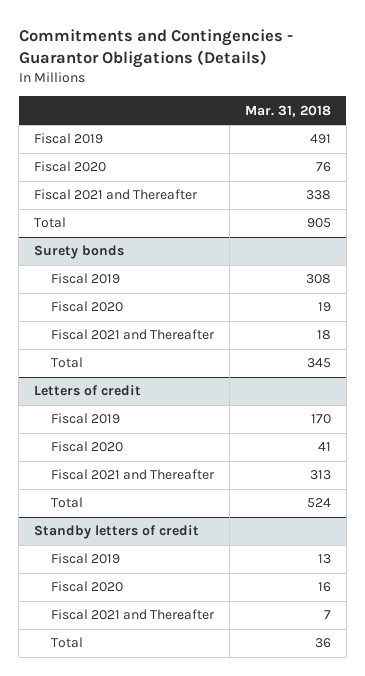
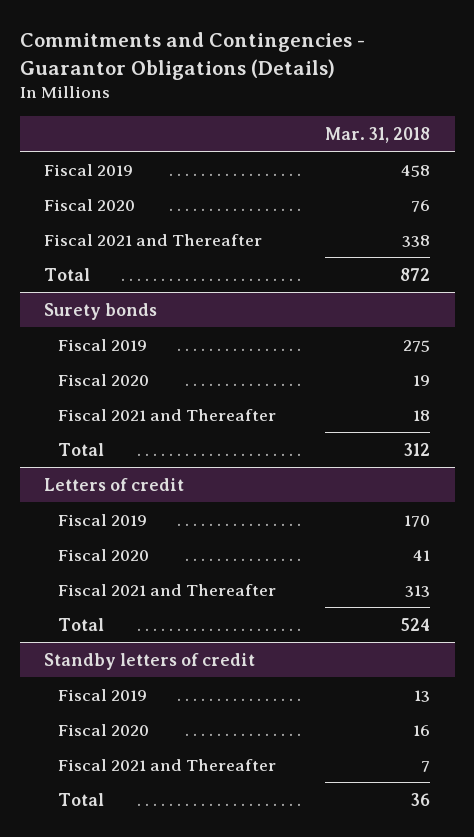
[309,134,331,145] 491 -> [401,164,431,177] 458
[306,218,331,229] 905 -> [400,267,431,281] 872
[305,274,331,285] 308 -> [403,339,431,352] 275
[306,358,331,369] 345 -> [404,442,431,456] 312

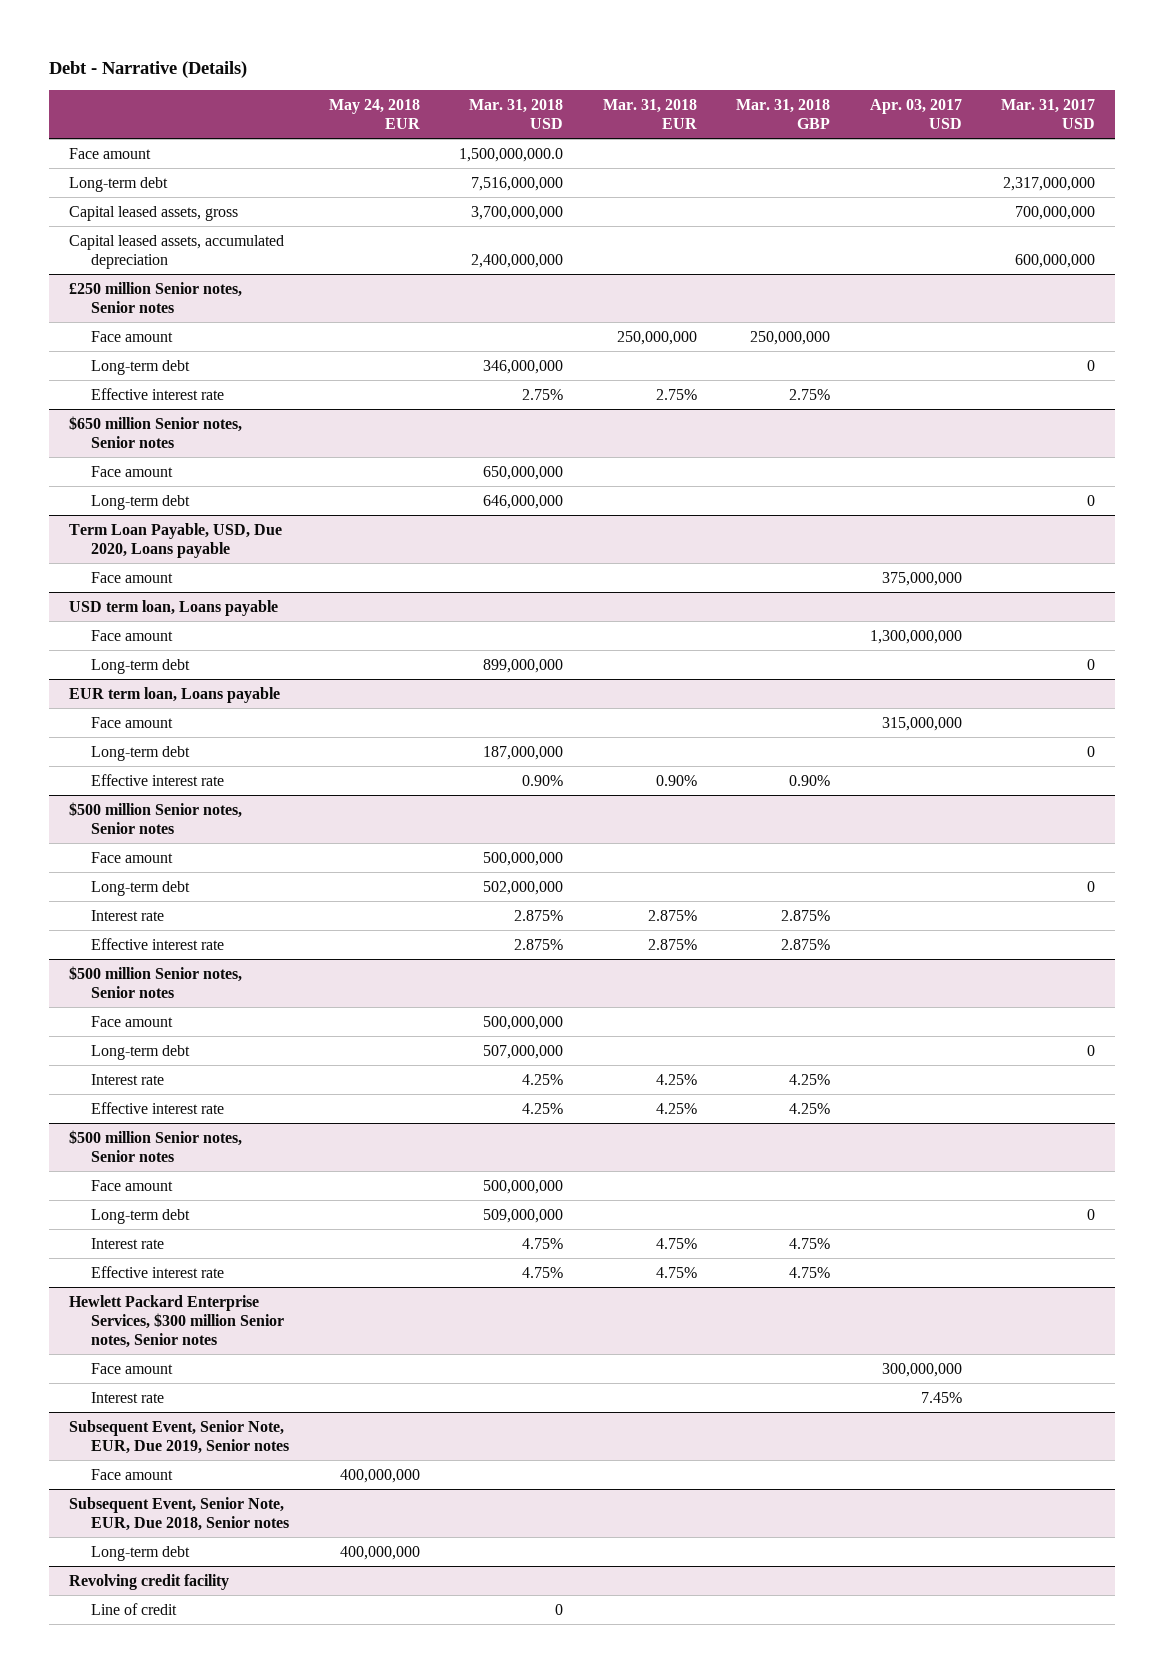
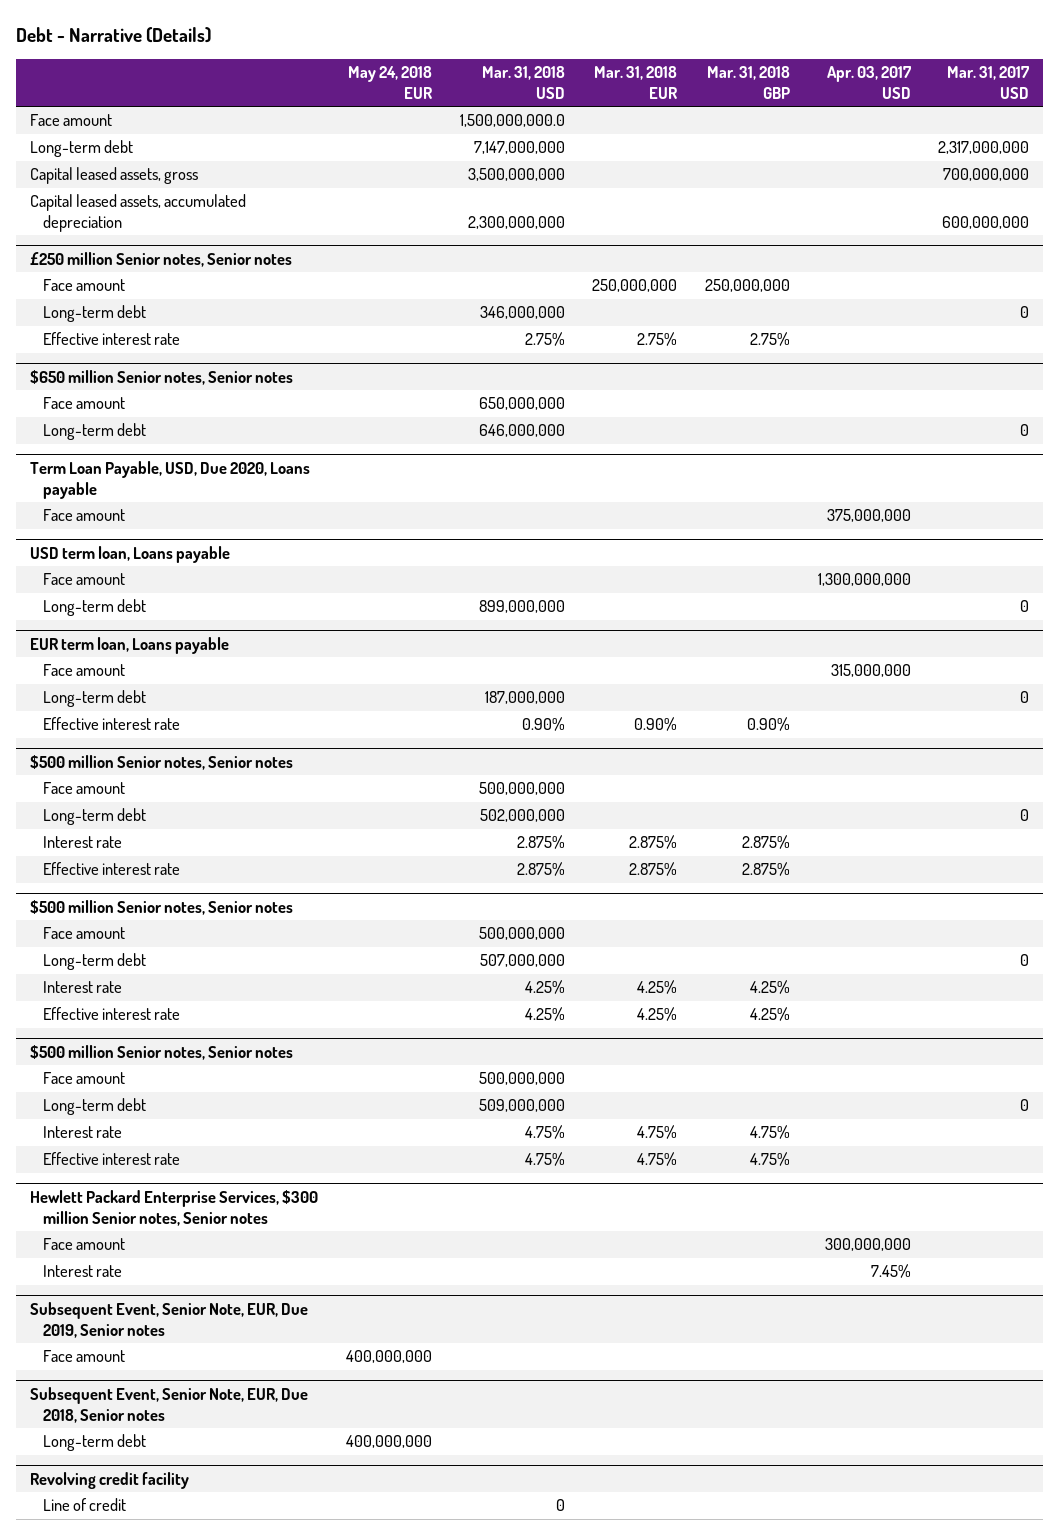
[471,176,564,191] 7,516,000,000 -> [473,141,565,155] 7,147,000,000
[471,205,564,220] 3,700,000,000 -> [467,168,565,182] 3,500,000,000
[471,253,564,268] 2,400,000,000 -> [467,216,565,230] 2,300,000,000

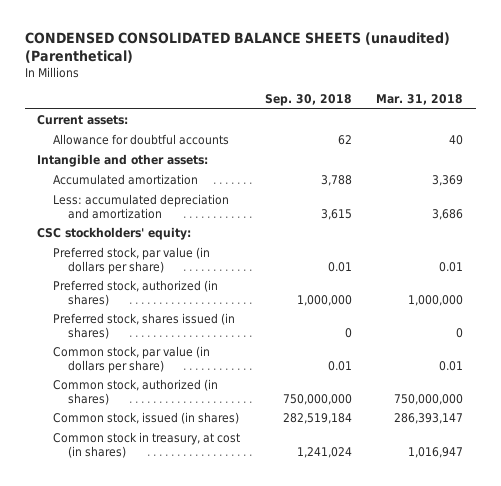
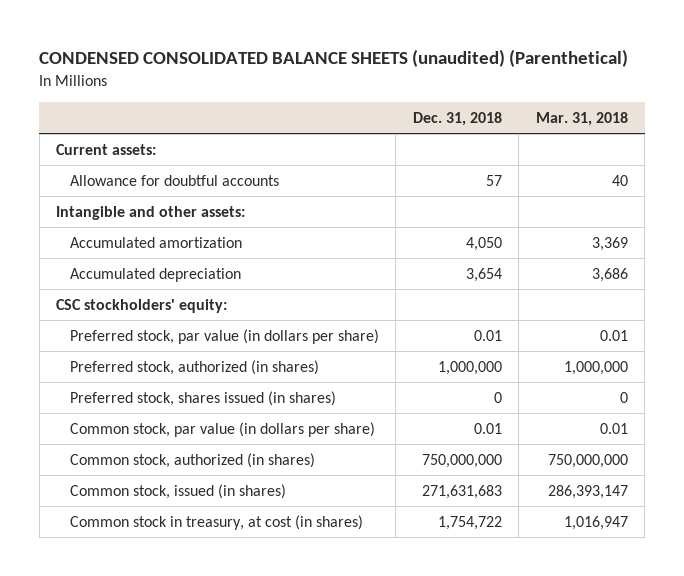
[264,94,352,107] Sep. 30, 2018 -> none
none -> [412,111,502,126] Dec. 31, 2018
[52,194,229,219] Less: accumulated depreciation and amortization -> [69,267,241,282] Accumulated depreciation

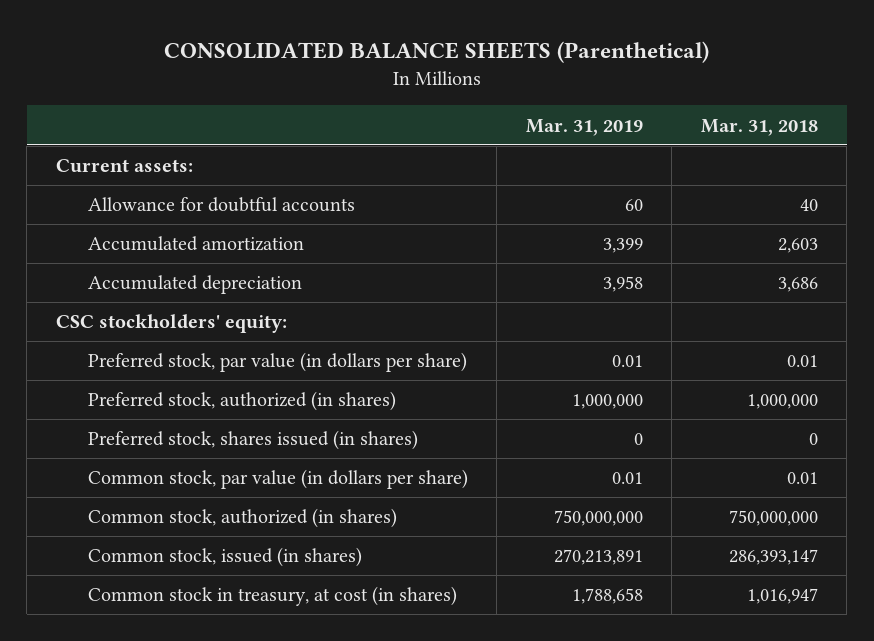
[39,49,629,68] CONDENSED CONSOLIDATED BALANCE SHEETS (unaudited) (Parenthetical) -> [163,41,709,64] CONSOLIDATED BALANCE SHEETS (Parenthetical)
[412,111,502,126] Dec. 31, 2018 -> none
none -> [525,118,643,136] Mar. 31, 2019
[56,205,246,220] Intangible and other assets: -> none
[591,236,628,251] 3,369 -> [777,238,818,254] 2,603

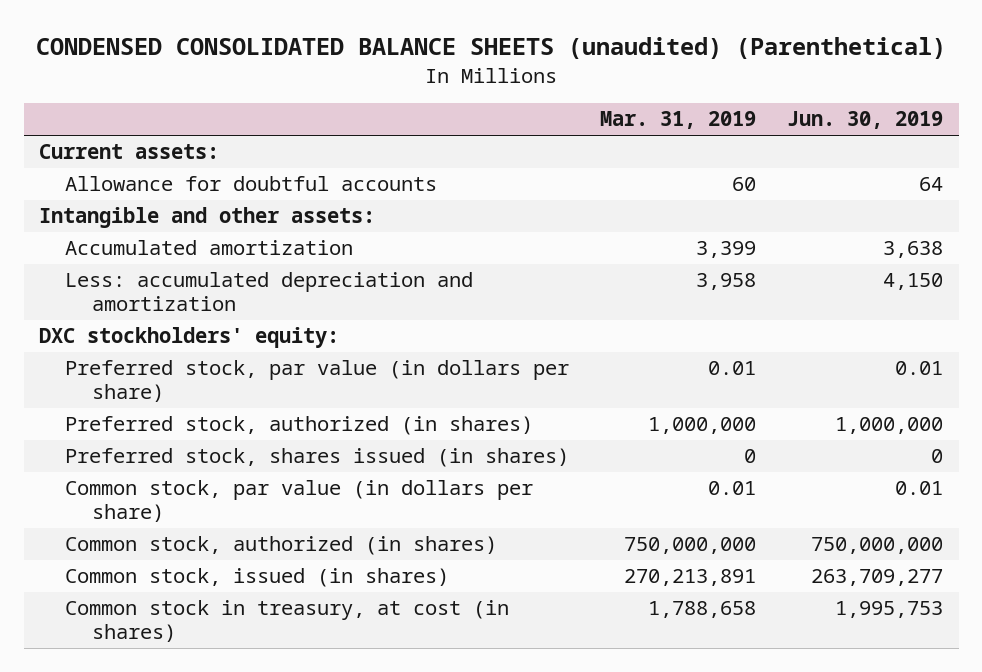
[163,41,709,64] CONSOLIDATED BALANCE SHEETS (Parenthetical) -> [36,37,947,60] CONDENSED CONSOLIDATED BALANCE SHEETS (unaudited) (Parenthetical)
[700,118,818,136] Mar. 31, 2018 -> none
none -> [787,111,944,130] Jun. 30, 2019
none -> [39,207,376,229] Intangible and other assets:
[87,275,302,295] Accumulated depreciation -> [65,272,474,311] Less: accumulated depreciation and amortization
[55,314,287,334] CSC stockholders' equity: -> [39,327,340,349] DXC stockholders' equity:

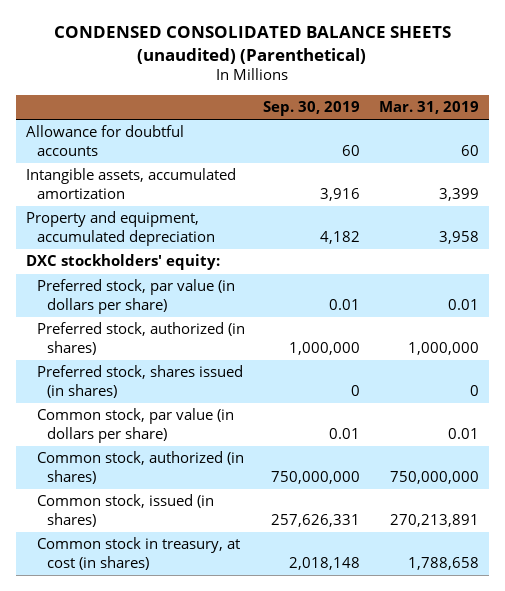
[787,111,944,130] Jun. 30, 2019 -> none
none -> [263,101,361,117] Sep. 30, 2019
[39,144,220,160] Current assets: -> none
[39,207,376,229] Intangible and other assets: -> none
[65,240,354,256] Accumulated amortization -> [25,168,236,199] Intangible assets, accumulated amortization
[65,272,474,311] Less: accumulated depreciation and amortization -> [25,211,215,246] Property and equipment, accumulated depreciation

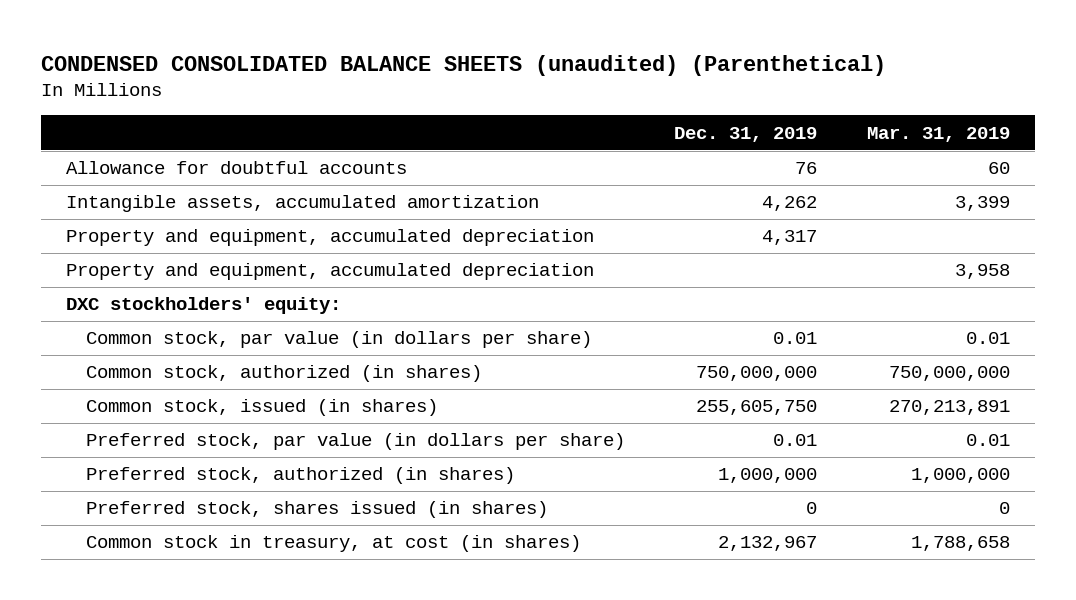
[263,101,361,117] Sep. 30, 2019 -> none
none -> [674,126,818,142] Dec. 31, 2019
none -> [66,229,595,247] Property and equipment, accumulated depreciation
[36,279,235,314] Preferred stock, par value (in dollars per share) -> [85,433,625,451] Preferred stock, par value (in dollars per share)
[36,322,245,355] Preferred stock, authorized (in shares) -> [85,467,515,485] Preferred stock, authorized (in shares)
[36,365,243,398] Preferred stock, shares issued (in shares) -> [85,501,548,519] Preferred stock, shares issued (in shares)

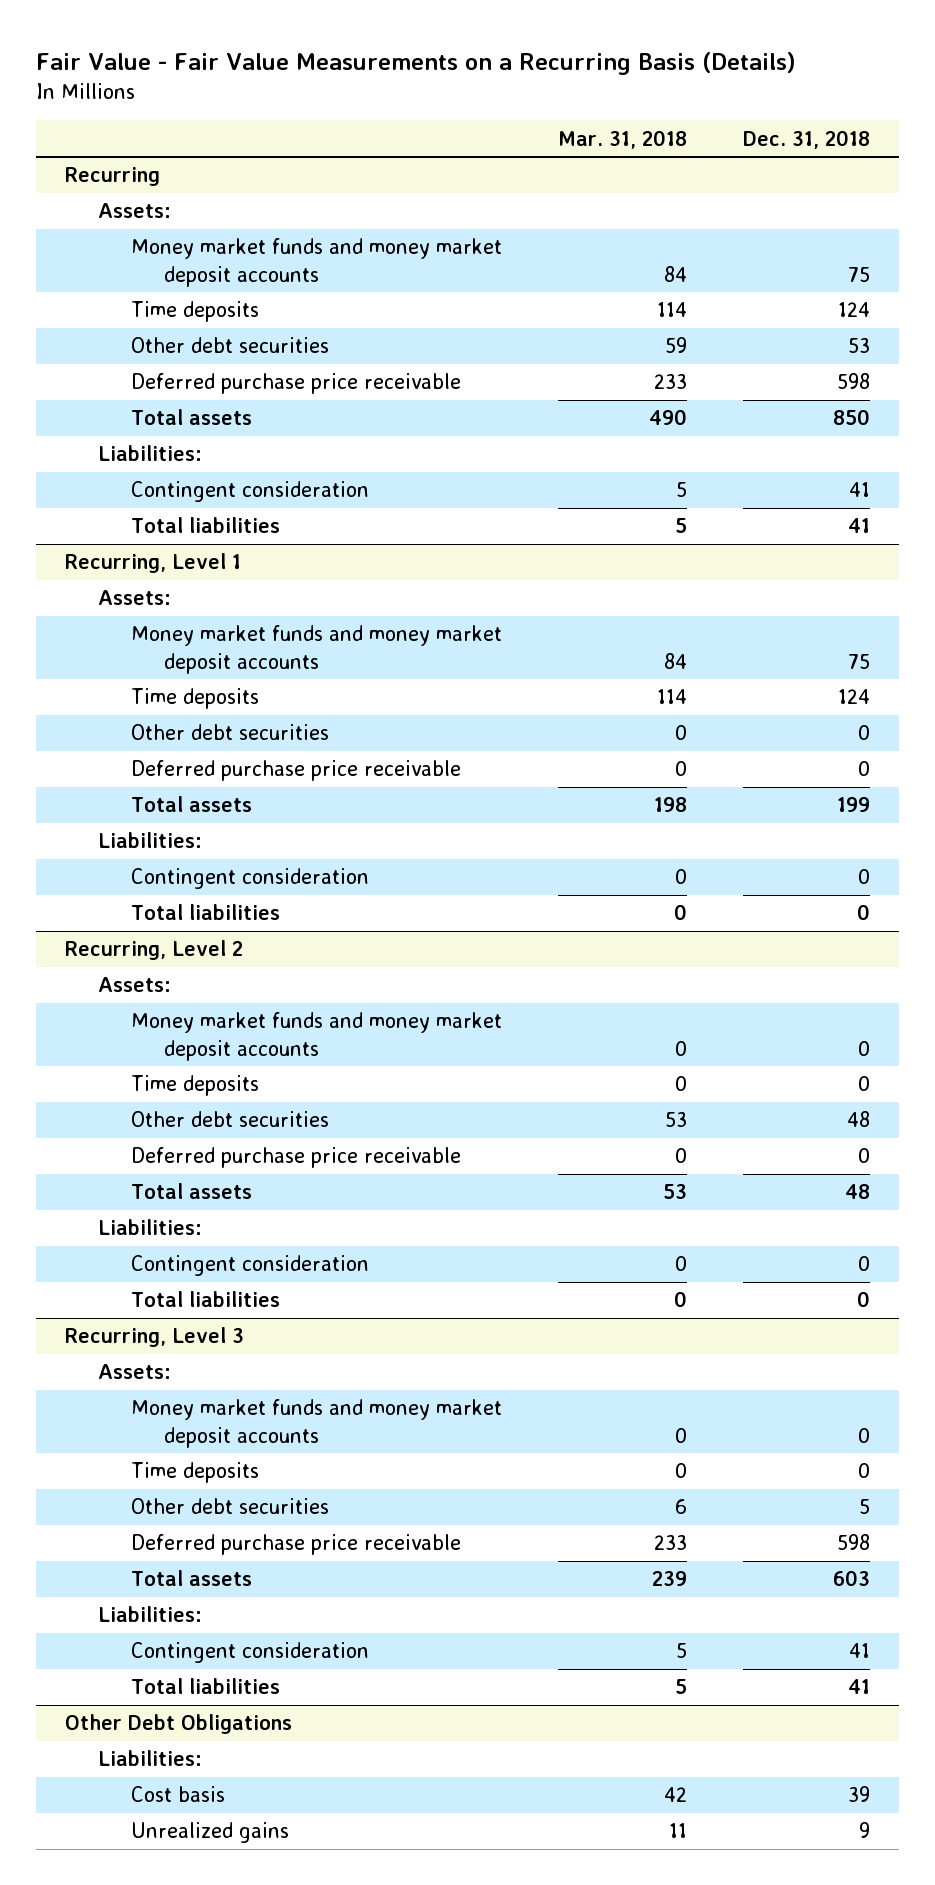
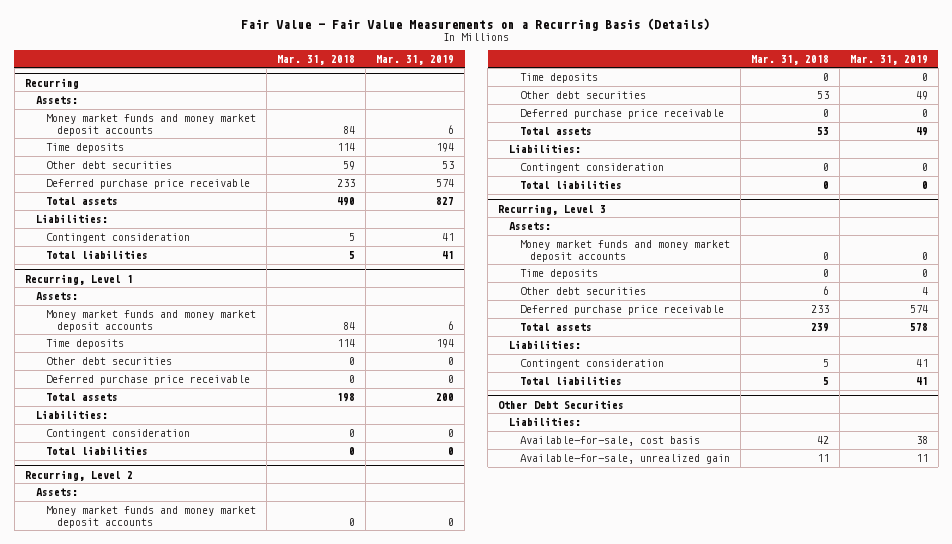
[743,129,871,149] Dec. 31, 2018 -> none
none -> [376,54,455,65] Mar. 31, 2019
[64,1714,292,1735] Other Debt Obligations -> [498,399,625,409] Other Debt Securities
[130,1786,225,1803] Cost basis -> [519,435,700,446] Available-for-sale, cost basis
[130,1822,289,1844] Unrealized gains -> [519,453,730,464] Available-for-sale, unrealized gain

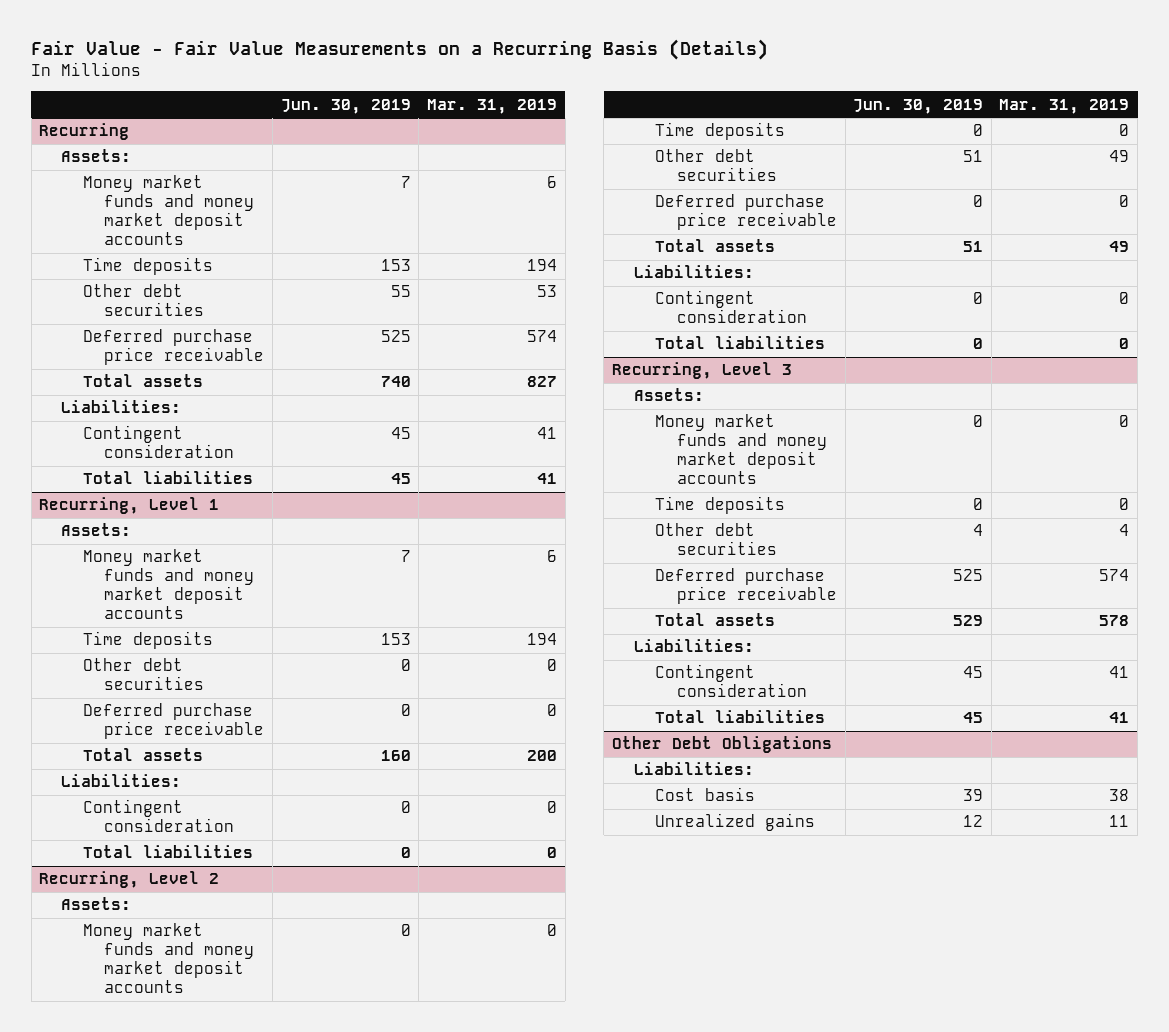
[277,54,356,65] Mar. 31, 2018 -> none
none -> [280,98,411,114] Jun. 30, 2019
[498,399,625,409] Other Debt Securities -> [611,736,832,754] Other Debt Obligations
[519,435,700,446] Available-for-sale, cost basis -> [655,787,756,802] Cost basis
[519,453,730,464] Available-for-sale, unrealized gain -> [655,813,816,832] Unrealized gains

